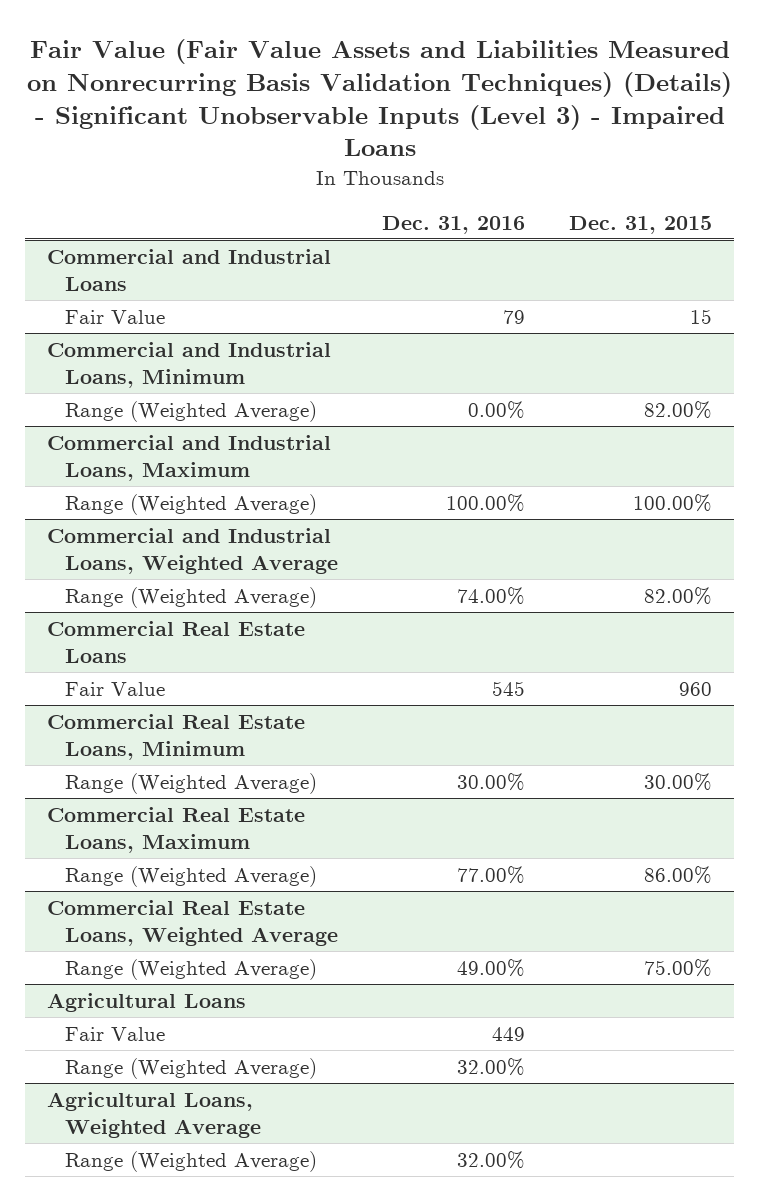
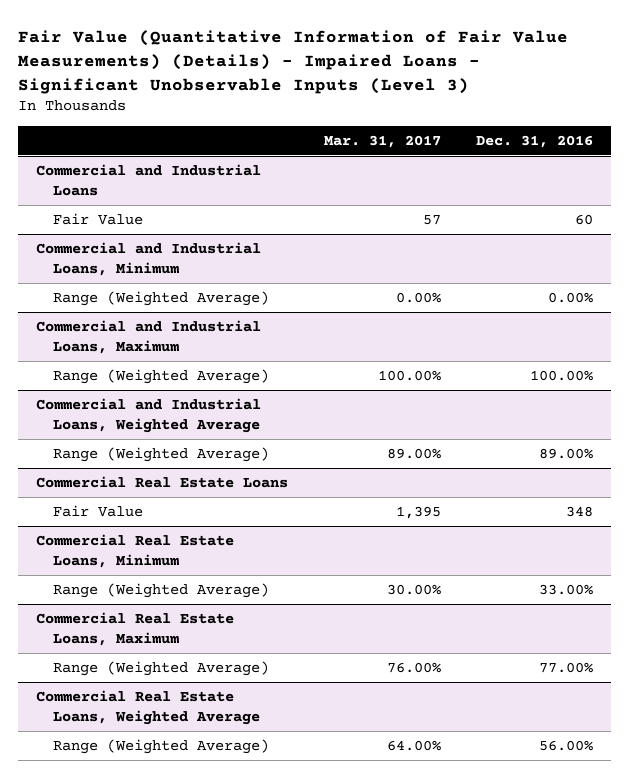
[26,39,732,157] Fair Value (Fair Value Assets and Liabilities Measured on Nonrecurring Basis Validation Techniques) (Details) - Significant Unobservable Inputs (Level 3) - Impaired Loans -> [18,30,569,94] Fair Value (Quantitative Information of Fair Value Measurements) (Details) - Impaired Loans - Significant Unobservable Inputs (Level 3)
[569,215,713,234] Dec. 31, 2015 -> none
none -> [323,134,441,148] Mar. 31, 2017
[503,309,526,324] 79 -> [575,213,594,225] 60
[457,586,526,605] 74.00% -> [539,447,594,459] 89.00%
[492,680,526,696] 545 -> [566,505,594,517] 348
[457,772,526,791] 30.00% -> [539,583,594,595] 33.00%
[47,992,247,1012] Agricultural Loans -> none
[65,1026,166,1041] Fair Value -> none
[65,1057,318,1079] Range (Weighted Average) -> none
[47,1091,262,1138] Agricultural Loans, Weighted Average -> none
[65,1150,318,1172] Range (Weighted Average) -> none
[457,958,526,977] 49.00% -> [539,739,594,751] 56.00%

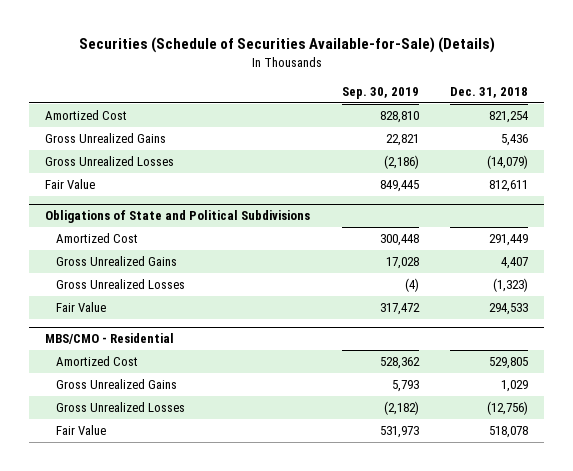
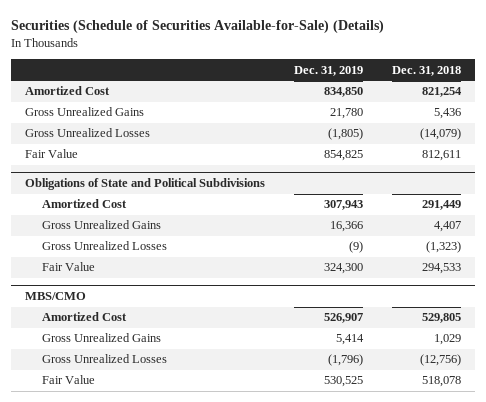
[341,87,419,100] Sep. 30, 2019 -> none
none -> [293,65,363,76] Dec. 31, 2019
[44,333,174,345] MBS/CMO - Residential -> [25,292,87,301] MBS/CMO

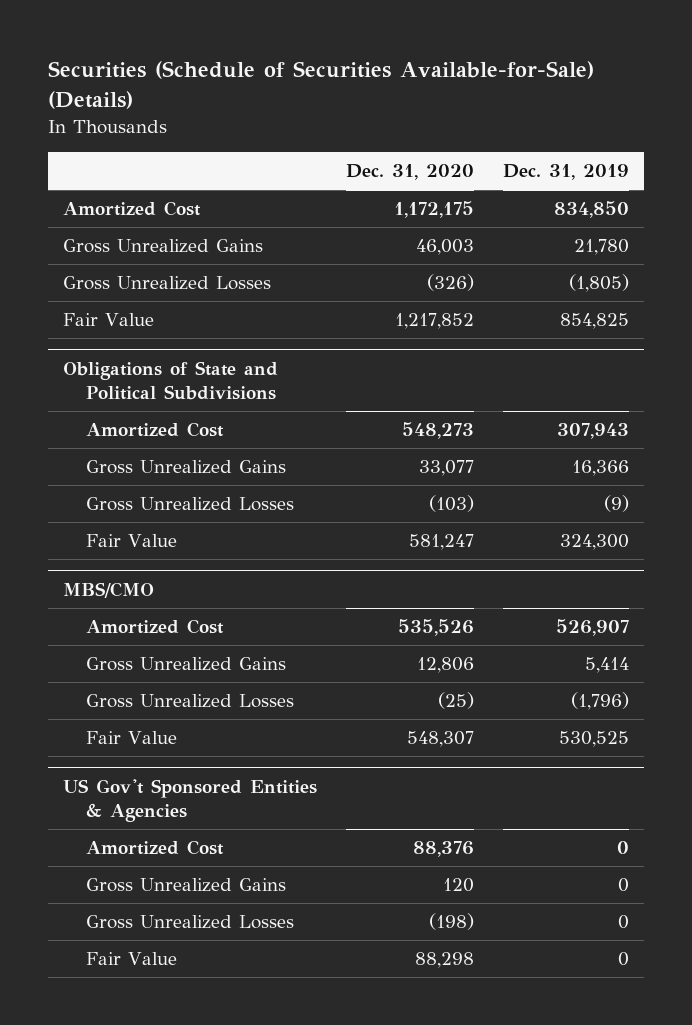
[391,65,461,76] Dec. 31, 2018 -> none
none -> [345,164,474,181] Dec. 31, 2020
none -> [62,779,317,822] US Gov't Sponsored Entities & Agencies
none -> [85,840,224,856] Amortized Cost
none -> [85,878,286,893] Gross Unrealized Gains
none -> [85,915,294,930] Gross Unrealized Losses
none -> [85,952,177,966] Fair Value

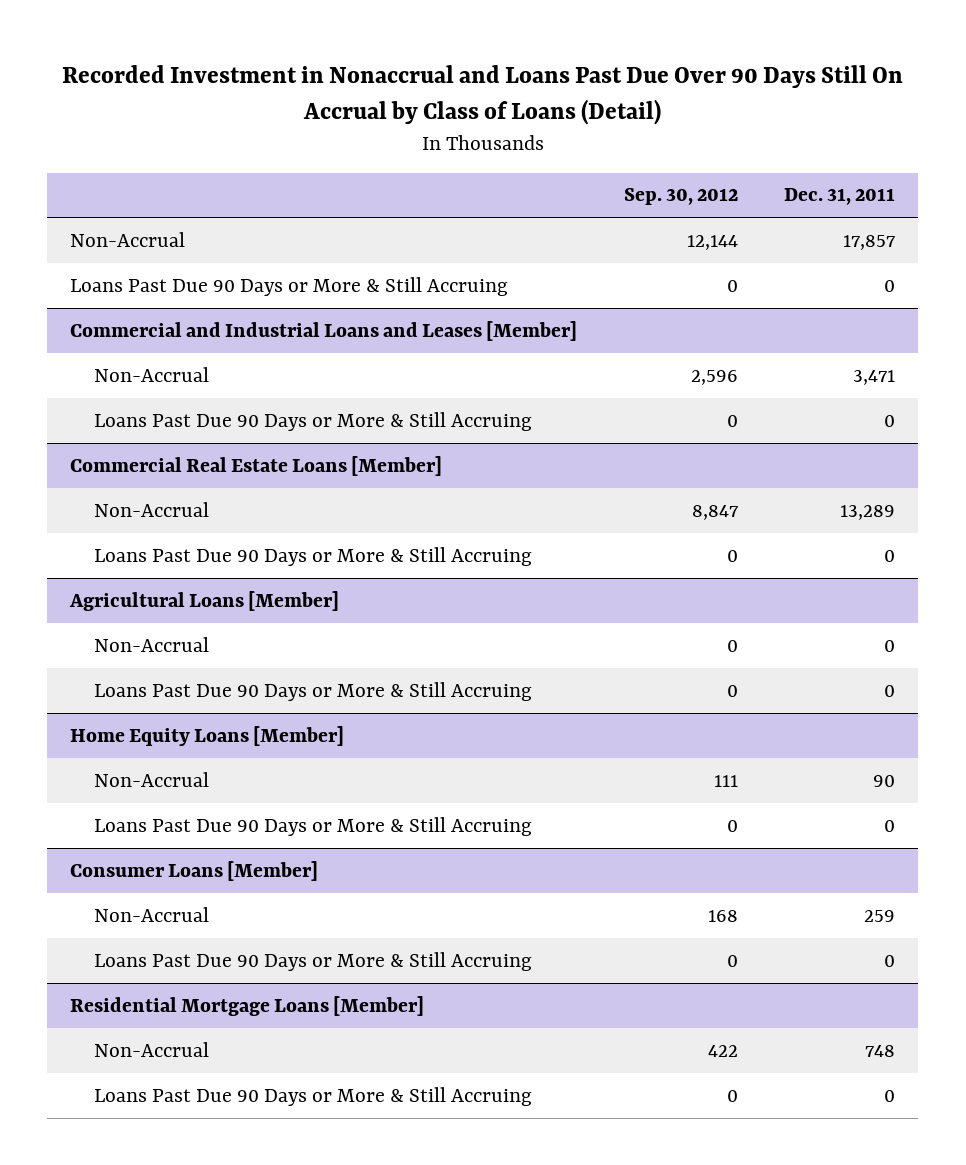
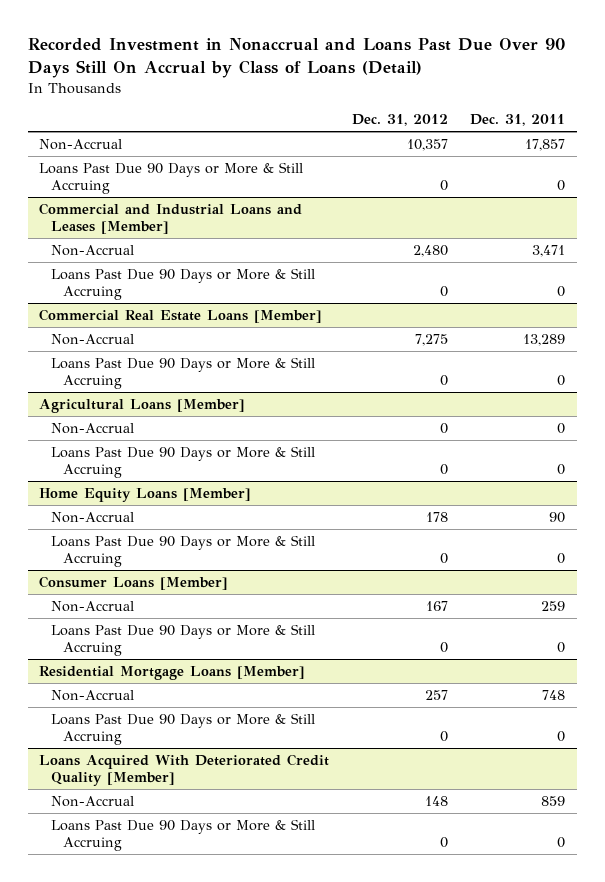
[623,188,738,206] Sep. 30, 2012 -> none
none -> [351,114,448,127] Dec. 31, 2012
none -> [39,753,330,787] Loans Acquired With Deteriorated Credit Quality [Member]
none -> [51,795,135,807] Non-Accrual
none -> [51,818,316,852] Loans Past Due 90 Days or More & Still Accruing

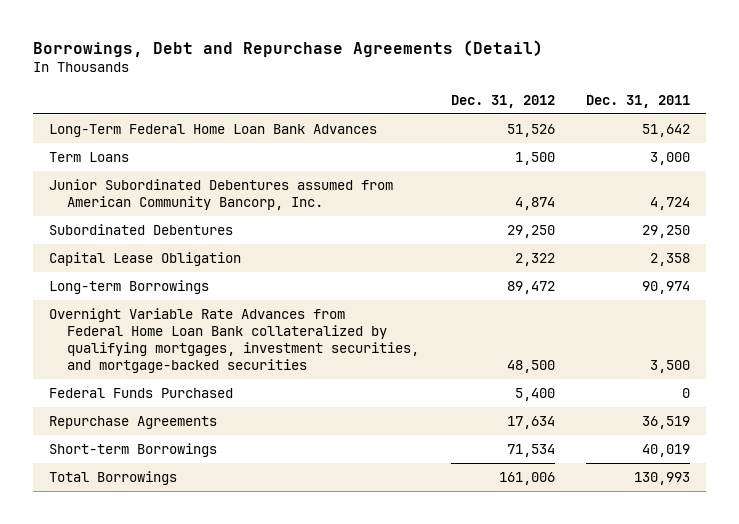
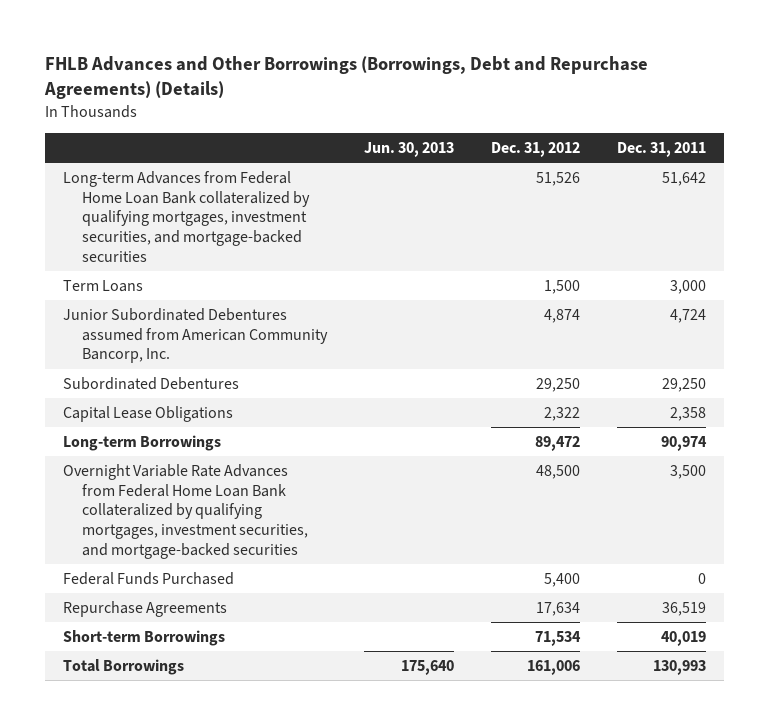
[33,40,544,58] Borrowings, Debt and Repurchase Agreements (Detail) -> [43,56,648,100] FHLB Advances and Other Borrowings (Borrowings, Debt and Repurchase Agreements) (Details)
none -> [363,141,454,157] Jun. 30, 2013
[48,123,377,137] Long-Term Federal Home Loan Bank Advances -> [63,170,310,262] Long-term Advances from Federal Home Loan Bank collateralized by qualifying mortgages, investment securities, and mortgage-backed securities
[48,251,241,266] Capital Lease Obligation -> [63,405,234,422] Capital Lease Obligations

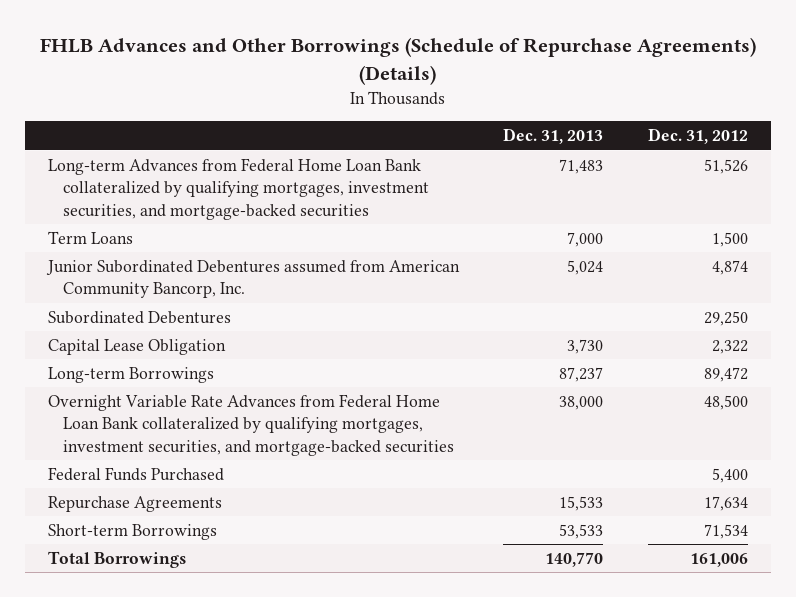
[43,56,648,100] FHLB Advances and Other Borrowings (Borrowings, Debt and Repurchase Agreements) (Details) -> [39,37,756,85] FHLB Advances and Other Borrowings (Schedule of Repurchase Agreements) (Details)
[363,141,454,157] Jun. 30, 2013 -> none
[616,141,706,157] Dec. 31, 2011 -> none
none -> [503,128,604,145] Dec. 31, 2013
[63,405,234,422] Capital Lease Obligations -> [47,338,226,355] Capital Lease Obligation

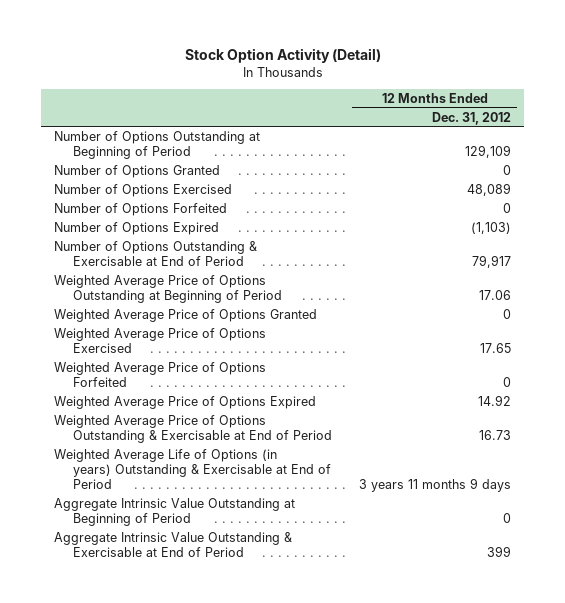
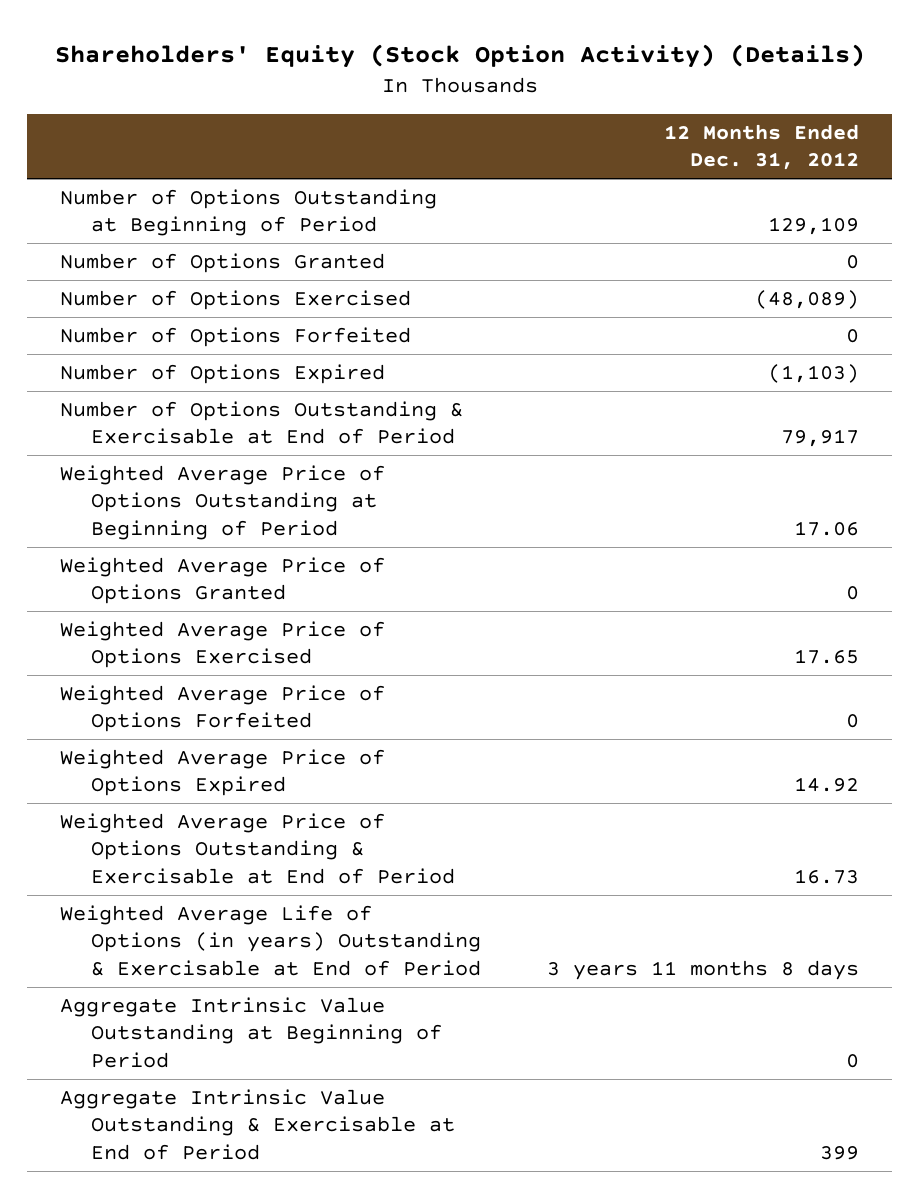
[184,48,381,64] Stock Option Activity (Detail) -> [54,43,865,68] Shareholders' Equity (Stock Option Activity) (Details)
[466,182,511,196] 48,089 -> [755,290,860,310] (48,089)
[358,477,511,492] 3 years 11 months 9 days -> [547,959,860,980] 3 years 11 months 8 days

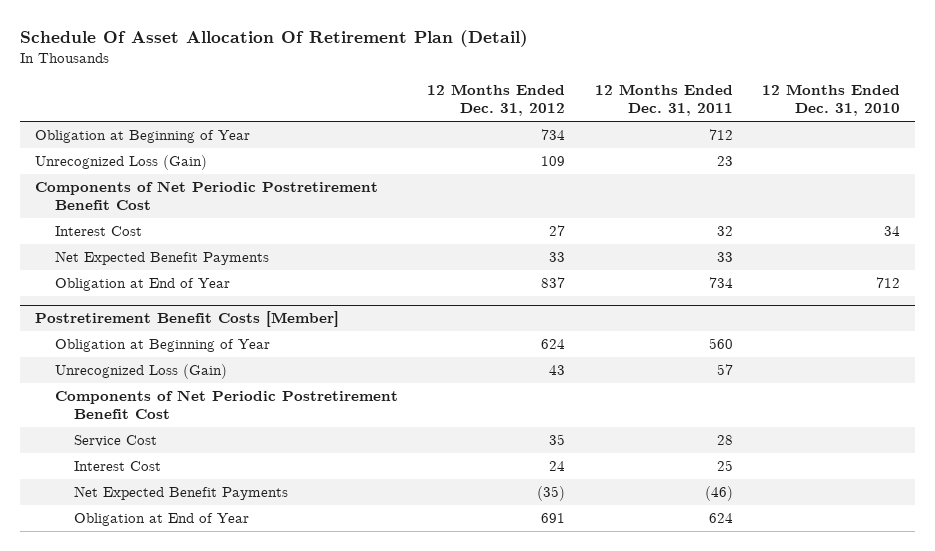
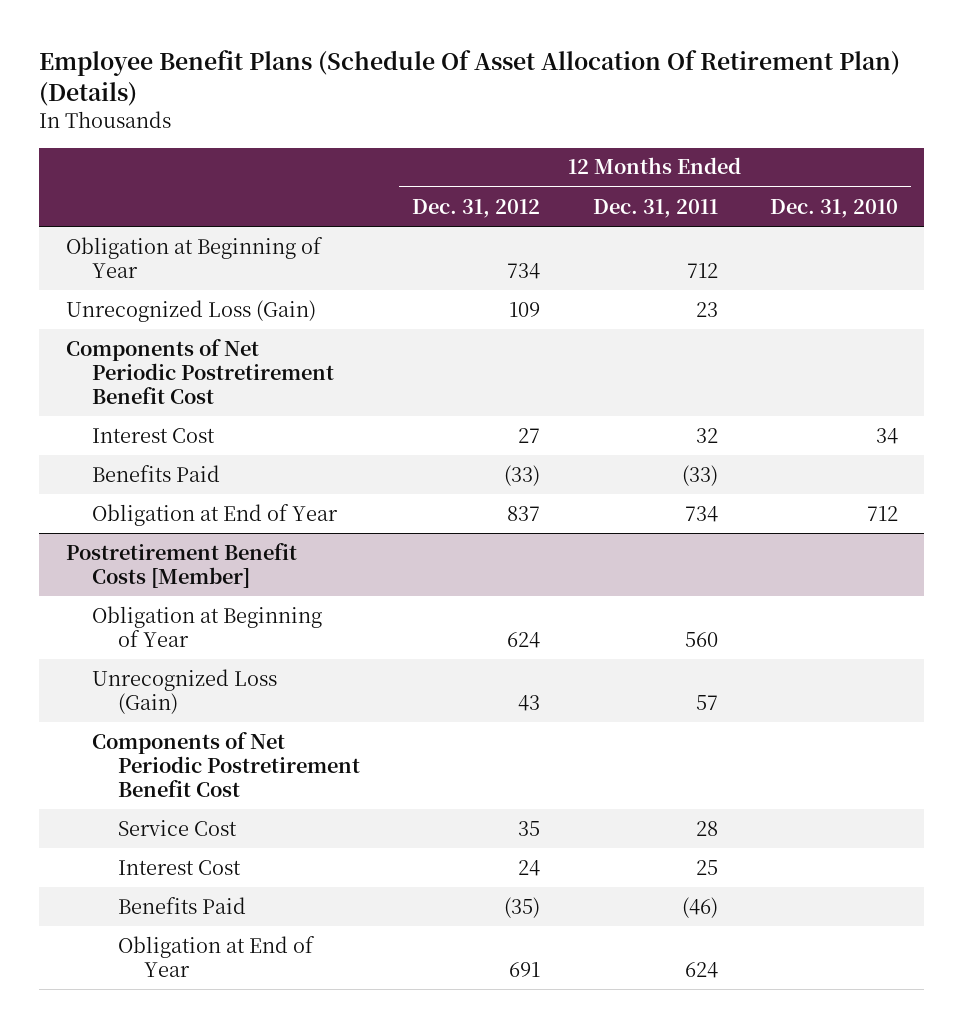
[20,30,529,48] Schedule Of Asset Allocation Of Retirement Plan (Detail) -> [39,50,901,106] Employee Benefit Plans (Schedule Of Asset Allocation Of Retirement Plan) (Details)
[54,250,269,265] Net Expected Benefit Payments -> [91,464,220,482] Benefits Paid
[549,251,566,262] 33 -> [504,464,541,486] (33)
[716,251,733,262] 33 -> [681,464,718,486] (33)
[74,485,289,500] Net Expected Benefit Payments -> [117,896,246,914] Benefits Paid

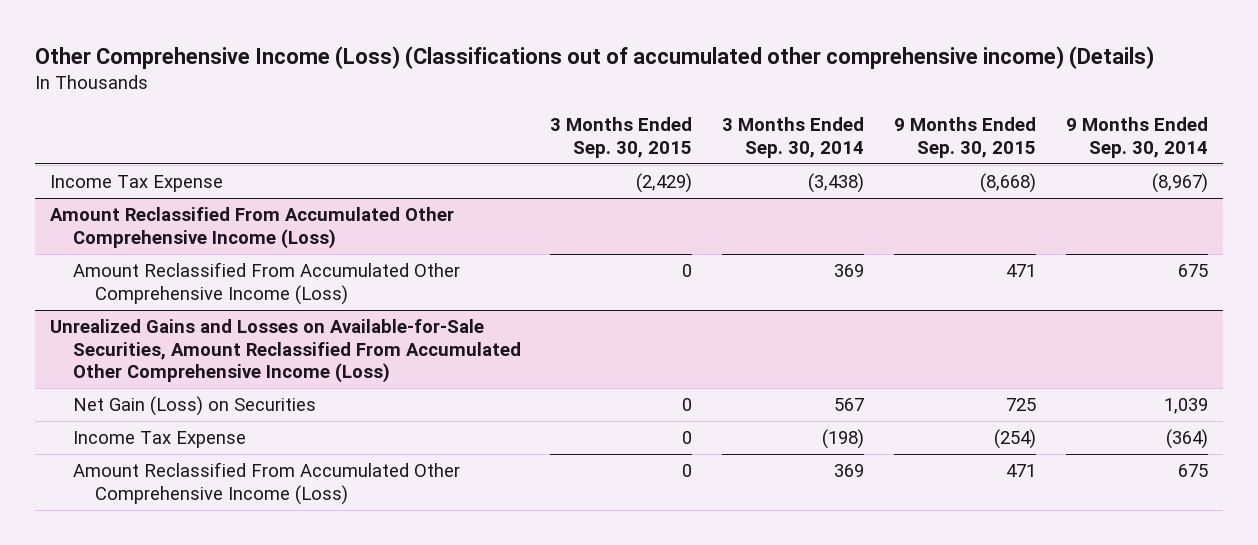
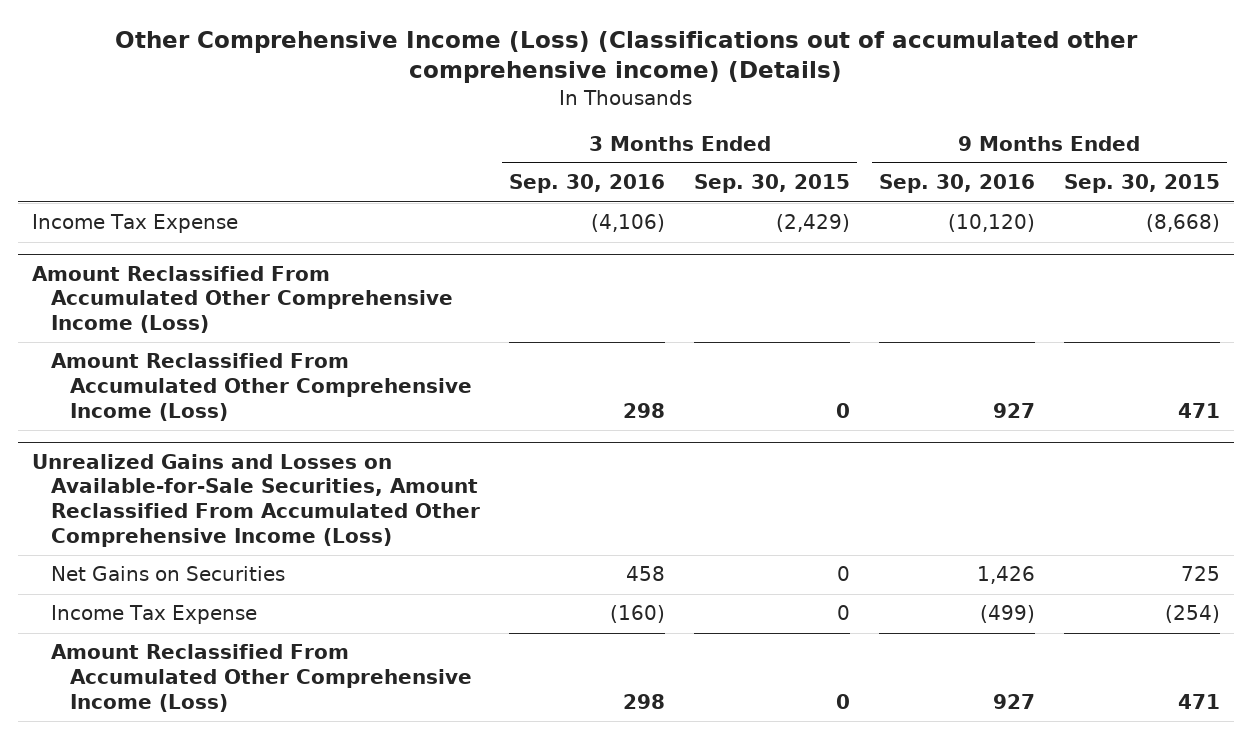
[722,117,865,158] 3 Months Ended Sep. 30, 2014 -> none
[1066,117,1209,158] 9 Months Ended Sep. 30, 2014 -> none
none -> [509,174,666,194] Sep. 30, 2016
none -> [878,174,1035,194] Sep. 30, 2016
[72,396,316,417] Net Gain (Loss) on Securities -> [51,566,286,582] Net Gains on Securities

